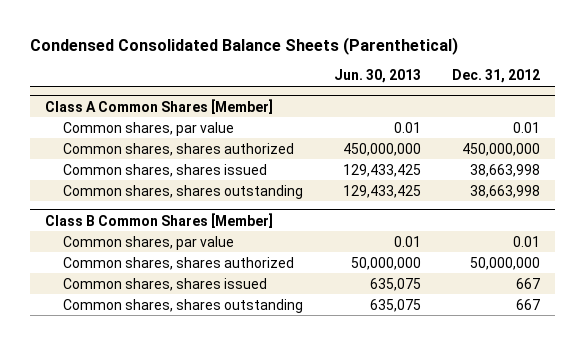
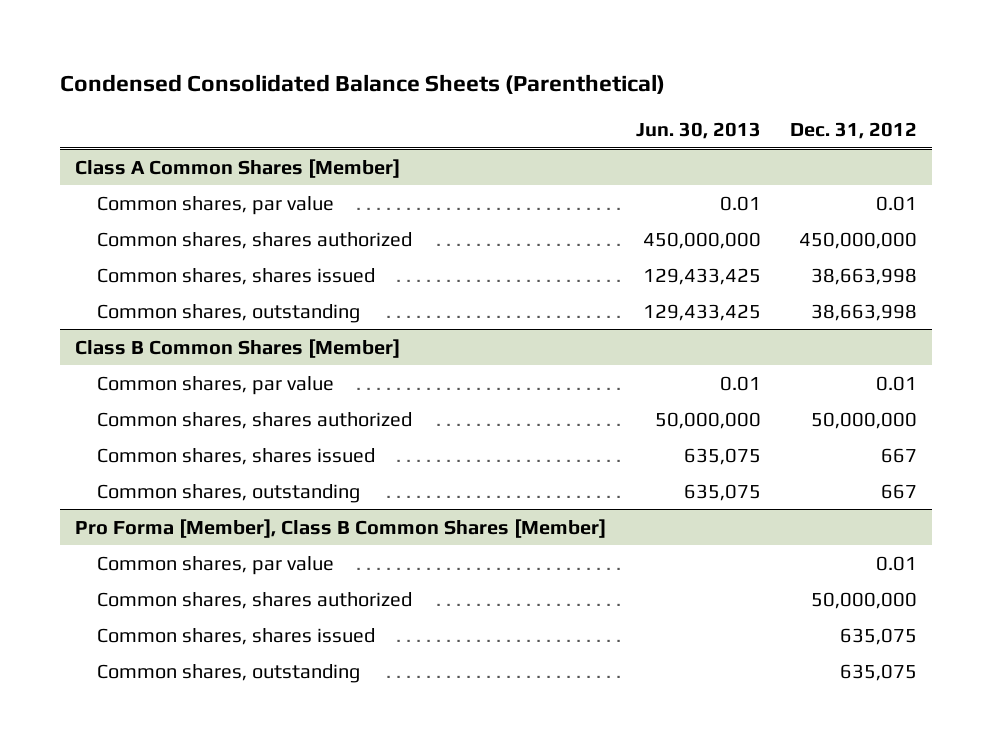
[63,184,304,199] Common shares, shares outstanding -> [97,303,361,323] Common shares, outstanding
[63,298,304,313] Common shares, shares outstanding -> [97,483,361,503] Common shares, outstanding
none -> [74,518,606,538] Pro Forma [Member], Class B Common Shares [Member]
none -> [97,555,335,575] Common shares, par value
none -> [97,591,413,609] Common shares, shares authorized
none -> [97,627,376,645] Common shares, shares issued
none -> [97,663,361,683] Common shares, outstanding

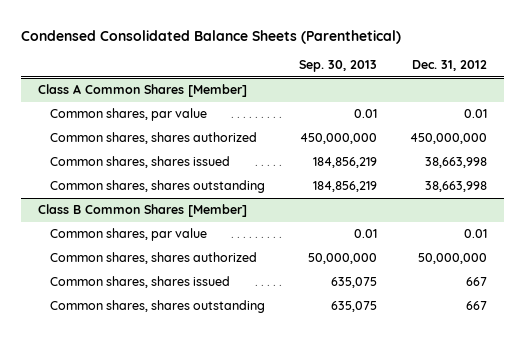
[635,121,761,139] Jun. 30, 2013 -> none
none -> [298,60,377,73] Sep. 30, 2013
[97,303,361,323] Common shares, outstanding -> [50,180,266,194] Common shares, shares outstanding
[74,518,606,538] Pro Forma [Member], Class B Common Shares [Member] -> none
[97,555,335,575] Common shares, par value -> none
[97,591,413,609] Common shares, shares authorized -> none
[97,627,376,645] Common shares, shares issued -> none
[97,663,361,683] Common shares, outstanding -> none
[97,483,361,503] Common shares, outstanding -> [50,300,266,314] Common shares, shares outstanding

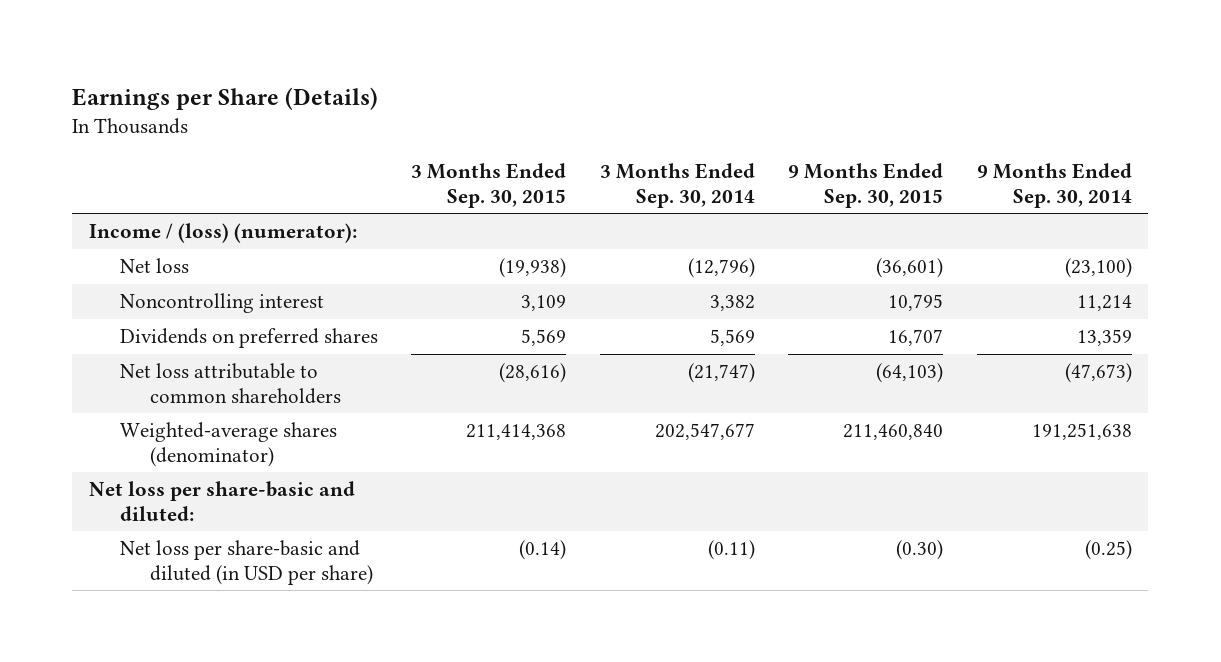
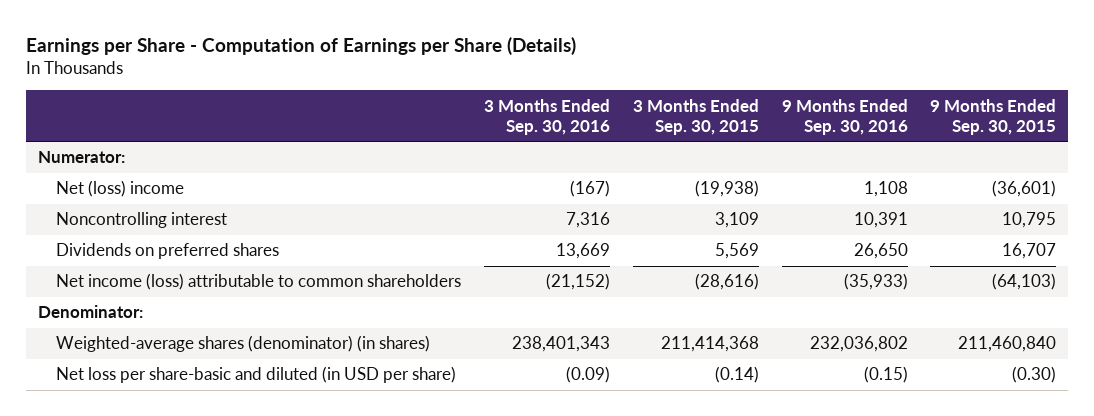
[72,86,379,110] Earnings per Share (Details) -> [26,36,577,55] Earnings per Share - Computation of Earnings per Share (Details)
[599,163,755,208] 3 Months Ended Sep. 30, 2014 -> none
[976,163,1132,208] 9 Months Ended Sep. 30, 2014 -> none
none -> [483,98,610,135] 3 Months Ended Sep. 30, 2016
none -> [781,98,908,135] 9 Months Ended Sep. 30, 2016
[89,223,358,244] Income / (loss) (numerator): -> [37,151,125,164] Numerator:
[119,258,189,274] Net loss -> [55,180,184,198] Net (loss) income
[89,481,356,521] Net loss per share-basic and diluted: -> none
[119,363,342,404] Net loss attributable to common shareholders -> [55,273,461,291] Net income (loss) attributable to common shareholders
none -> [37,305,143,319] Denominator:
[119,422,337,467] Weighted-average shares (denominator) -> [55,335,430,353] Weighted-average shares (denominator) (in shares)

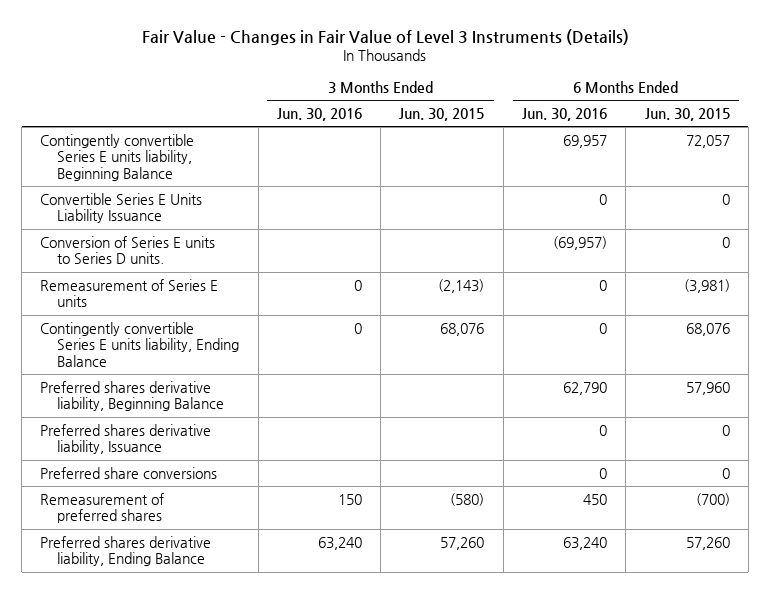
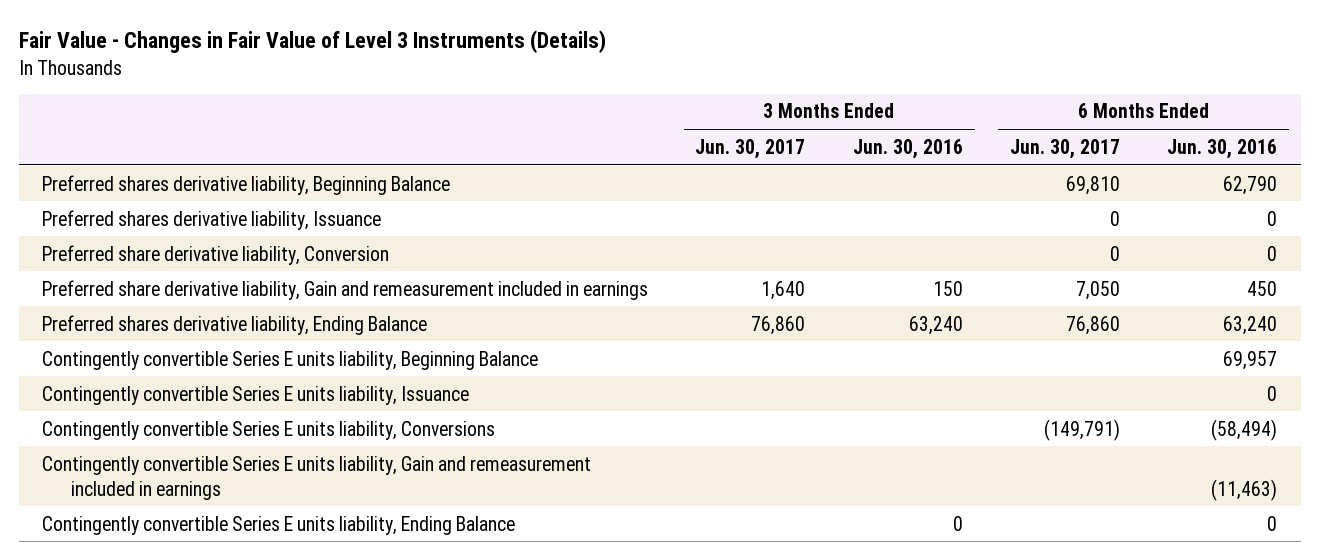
[399,107,485,121] Jun. 30, 2015 -> none
[644,107,730,121] Jun. 30, 2015 -> none
none -> [695,138,806,159] Jun. 30, 2017
none -> [1010,138,1121,159] Jun. 30, 2017
[40,192,203,224] Convertible Series E Units Liability Issuance -> none
[40,235,216,265] Conversion of Series E units to Series D units. -> none
[40,278,219,308] Remeasurement of Series E units -> none
[40,466,218,479] Preferred share conversions -> [42,244,390,265] Preferred share derivative liability, Conversion
[40,492,165,524] Remeasurement of preferred shares -> [42,279,649,300] Preferred share derivative liability, Gain and remeasurement included in earnings
[40,133,195,181] Contingently convertible Series E units liability, Beginning Balance -> [42,350,539,370] Contingently convertible Series E units liability, Beginning Balance
none -> [42,385,470,405] Contingently convertible Series E units liability, Issuance
none -> [42,420,496,440] Contingently convertible Series E units liability, Conversions
none -> [42,455,592,500] Contingently convertible Series E units liability, Gain and remeasurement included in earnings
[40,321,240,367] Contingently convertible Series E units liability, Ending Balance -> [42,515,516,535] Contingently convertible Series E units liability, Ending Balance

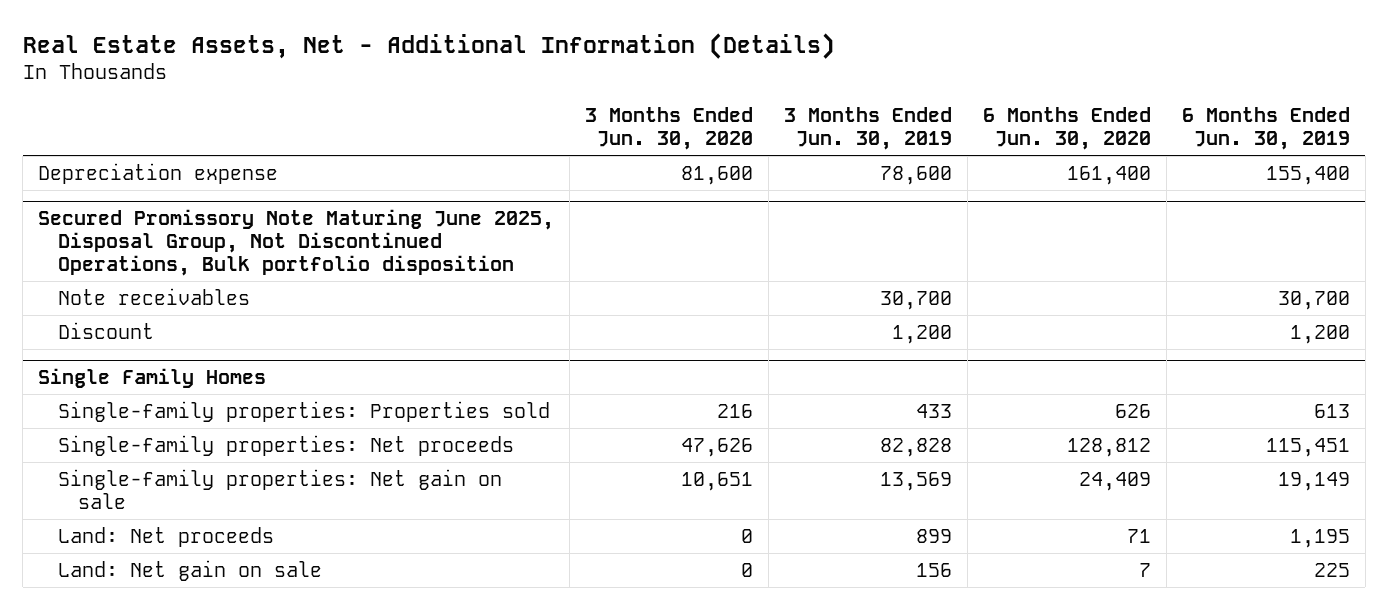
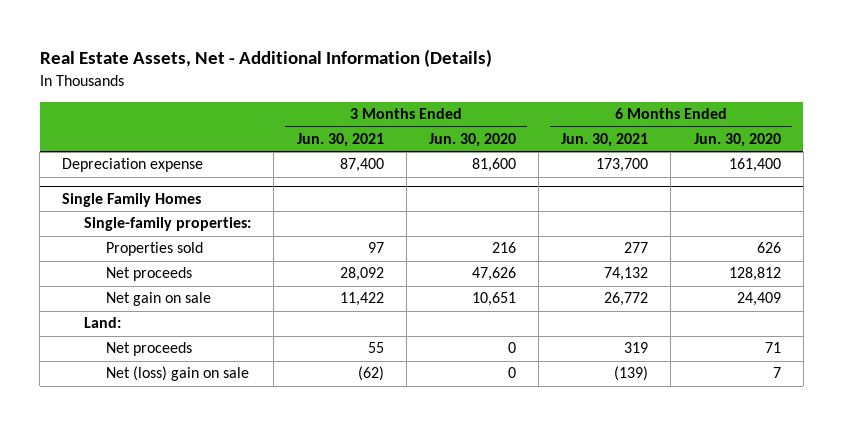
[783,107,952,150] 3 Months Ended Jun. 30, 2019 -> none
[1181,107,1350,150] 6 Months Ended Jun. 30, 2019 -> none
none -> [296,132,384,147] Jun. 30, 2021
none -> [561,132,649,147] Jun. 30, 2021
[38,209,555,276] Secured Promissory Note Maturing June 2025, Disposal Group, Not Discontinued Operations, Bulk portfolio disposition -> none
[58,287,251,305] Note receivables -> none
[58,321,155,339] Discount -> none
none -> [84,217,252,232] Single-family properties:
[58,400,551,422] Single-family properties: Properties sold -> [106,242,204,257] Properties sold
[58,434,515,456] Single-family properties: Net proceeds -> [106,267,193,282] Net proceeds
[58,468,503,509] Single-family properties: Net gain on sale -> [106,292,212,307] Net gain on sale
none -> [84,317,122,329] Land:
[58,526,275,547] Land: Net proceeds -> [106,342,193,357] Net proceeds
[58,559,323,581] Land: Net gain on sale -> [106,366,250,382] Net (loss) gain on sale

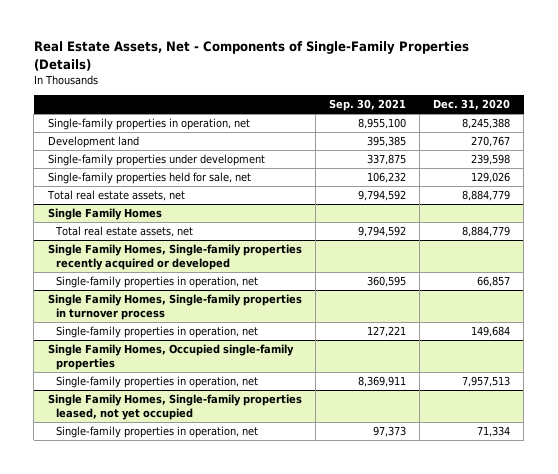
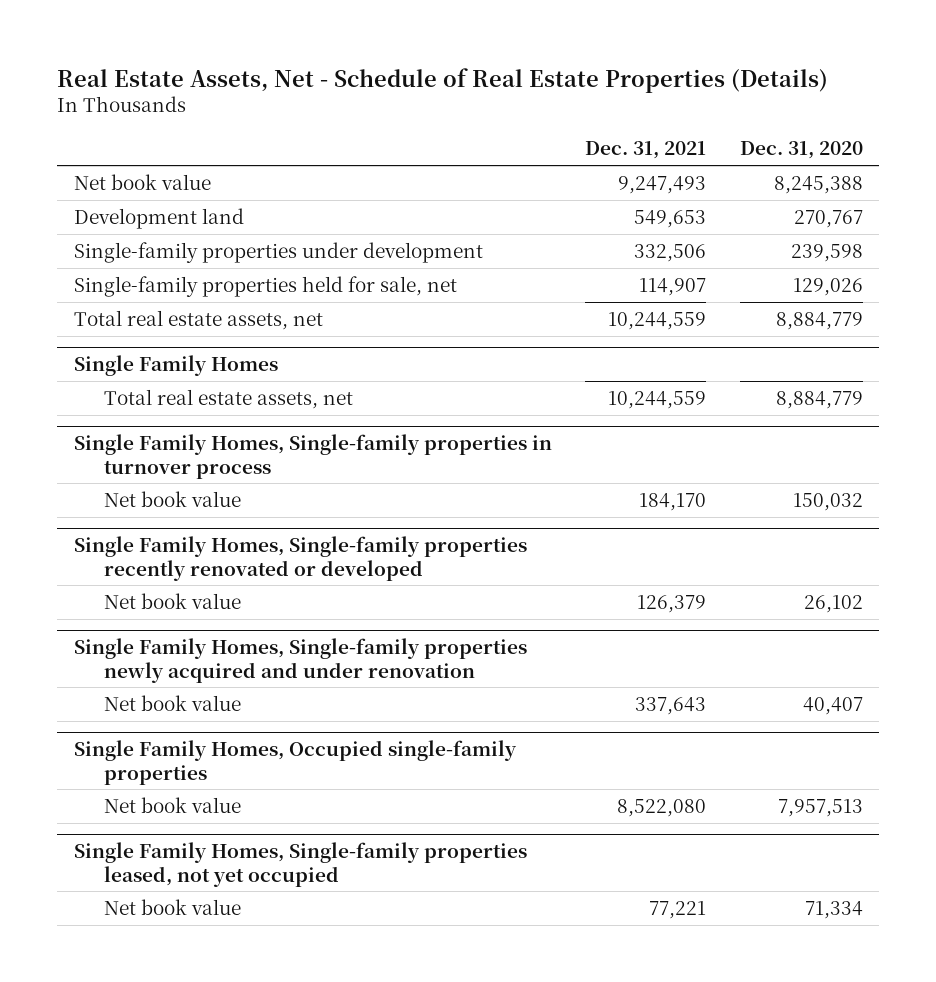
[33,41,469,71] Real Estate Assets, Net - Components of Single-Family Properties (Details) -> [56,67,828,93] Real Estate Assets, Net - Schedule of Real Estate Properties (Details)
[328,99,406,112] Sep. 30, 2021 -> none
none -> [585,141,707,160] Dec. 31, 2021
[47,118,250,131] Single-family properties in operation, net -> [73,173,211,190] Net book value
[47,244,302,271] Single Family Homes, Single-family properties recently acquired or developed -> none
[55,276,258,289] Single-family properties in operation, net -> none
[55,326,258,339] Single-family properties in operation, net -> none
none -> [104,490,242,507] Net book value
none -> [73,536,527,581] Single Family Homes, Single-family properties recently renovated or developed
none -> [104,592,242,609] Net book value
none -> [73,638,527,683] Single Family Homes, Single-family properties newly acquired and under renovation
none -> [104,694,242,711] Net book value
[55,376,258,389] Single-family properties in operation, net -> [104,796,242,813] Net book value
[55,426,258,439] Single-family properties in operation, net -> [104,898,242,915] Net book value

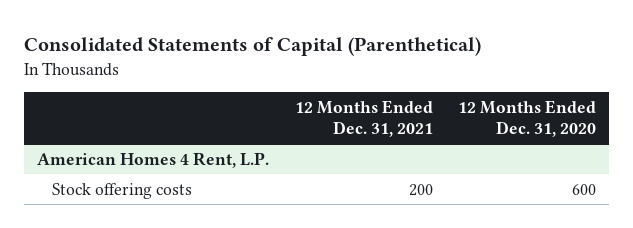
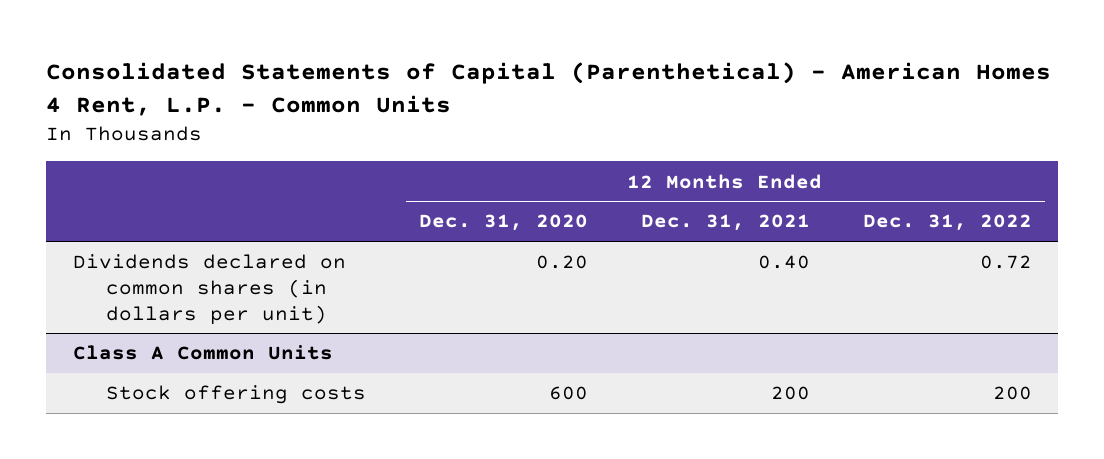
[24,37,482,57] Consolidated Statements of Capital (Parenthetical) -> [46,61,1052,116] Consolidated Statements of Capital (Parenthetical) - American Homes 4 Rent, L.P. - Common Units
none -> [862,214,1032,232] Dec. 31, 2022
none -> [72,254,346,325] Dividends declared on common shares (in dollars per unit)
[37,151,270,168] American Homes 4 Rent, L.P. -> [72,345,333,361] Class A Common Units

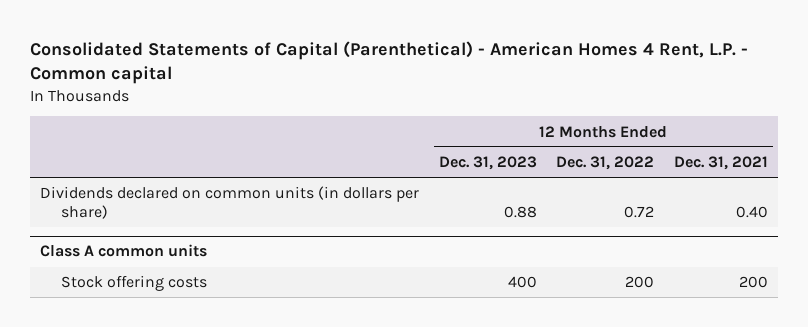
[46,61,1052,116] Consolidated Statements of Capital (Parenthetical) - American Homes 4 Rent, L.P. - Common Units -> [30,40,749,85] Consolidated Statements of Capital (Parenthetical) - American Homes 4 Rent, L.P. - Common capital
[418,214,588,232] Dec. 31, 2020 -> none
none -> [438,155,537,170] Dec. 31, 2023
[72,254,346,325] Dividends declared on common shares (in dollars per unit) -> [40,186,420,219] Dividends declared on common units (in dollars per share)
[72,345,333,361] Class A Common Units -> [40,244,208,258] Class A common units

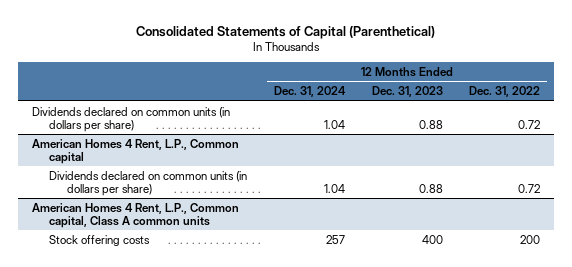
[30,40,749,85] Consolidated Statements of Capital (Parenthetical) - American Homes 4 Rent, L.P. - Common capital -> [136,25,436,39] Consolidated Statements of Capital (Parenthetical)
[674,155,769,170] Dec. 31, 2021 -> none
none -> [274,86,347,98] Dec. 31, 2024
[40,244,208,258] Class A common units -> none
none -> [31,138,239,164] American Homes 4 Rent, L.P., Common capital
none -> [49,170,248,196] Dividends declared on common units (in dollars per share)
none -> [31,202,239,228] American Homes 4 Rent, L.P., Common capital, Class A common units

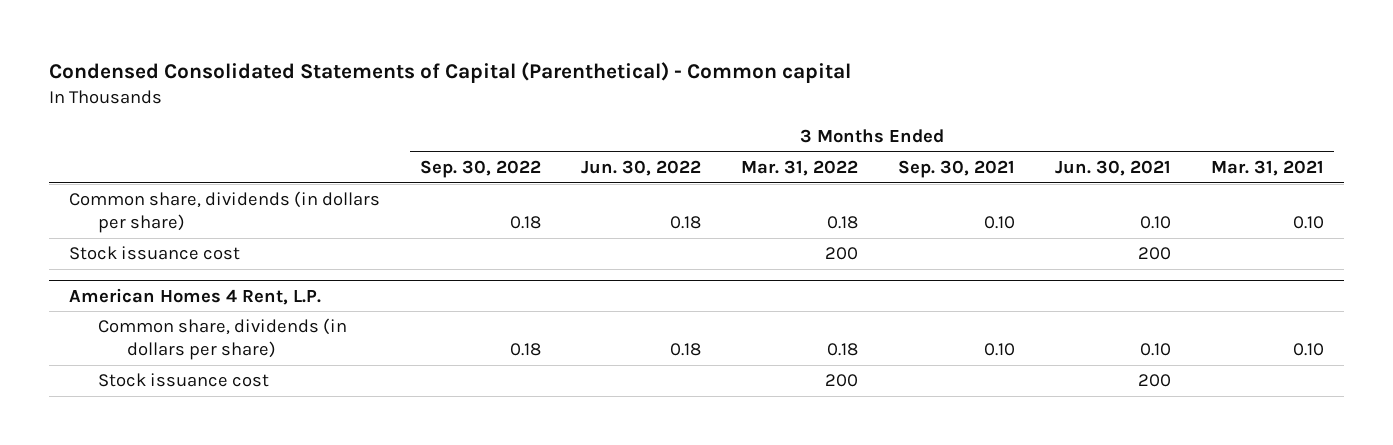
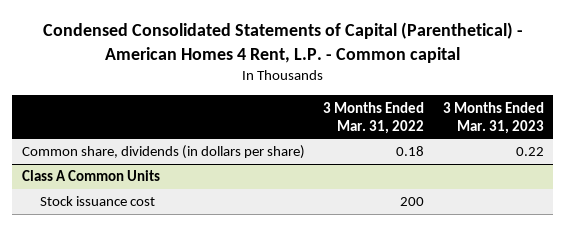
[49,61,852,83] Condensed Consolidated Statements of Capital (Parenthetical) - Common capital -> [42,22,523,63] Condensed Consolidated Statements of Capital (Parenthetical) - American Homes 4 Rent, L.P. - Common capital
[420,159,542,178] Sep. 30, 2022 -> none
[581,159,702,176] Jun. 30, 2022 -> none
[898,159,1016,178] Sep. 30, 2021 -> none
[1055,159,1172,176] Jun. 30, 2021 -> none
[1211,159,1325,176] Mar. 31, 2021 -> none
none -> [443,101,545,134] 3 Months Ended Mar. 31, 2023
[69,246,241,261] Stock issuance cost -> none
[97,318,347,361] Common share, dividends (in dollars per share) -> none
[69,287,322,305] American Homes 4 Rent, L.P. -> [21,170,160,182] Class A Common Units

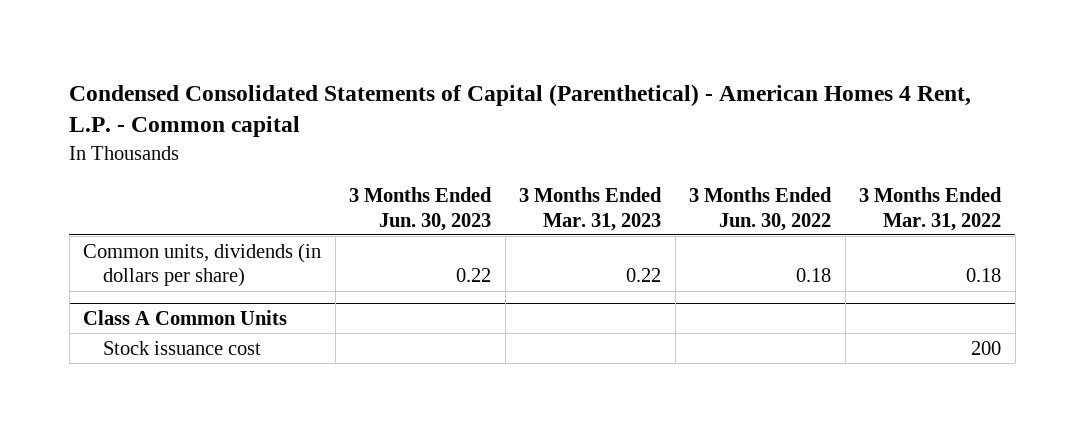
none -> [349,186,493,231] 3 Months Ended Jun. 30, 2023
none -> [689,186,833,231] 3 Months Ended Jun. 30, 2022
[21,145,305,160] Common share, dividends (in dollars per share) -> [83,242,322,288] Common units, dividends (in dollars per share)

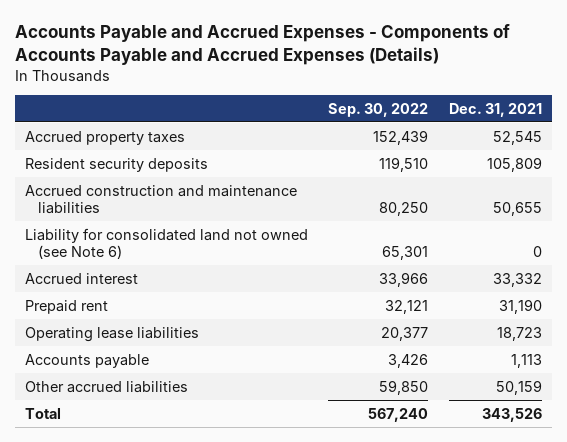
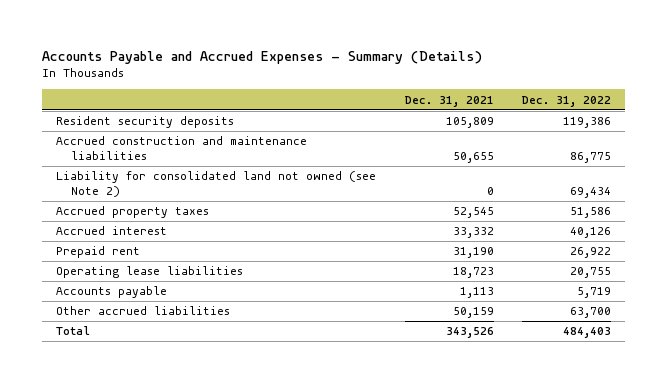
[15,24,511,65] Accounts Payable and Accrued Expenses - Components of Accounts Payable and Accrued Expenses (Details) -> [41,50,482,64] Accounts Payable and Accrued Expenses - Summary (Details)
[328,102,429,117] Sep. 30, 2022 -> none
none -> [522,95,612,107] Dec. 31, 2022
[25,227,309,259] Liability for consolidated land not owned (see Note 6) -> [56,171,377,198] Liability for consolidated land not owned (see Note 2)
[25,130,186,145] Accrued property taxes -> [56,206,210,219] Accrued property taxes

